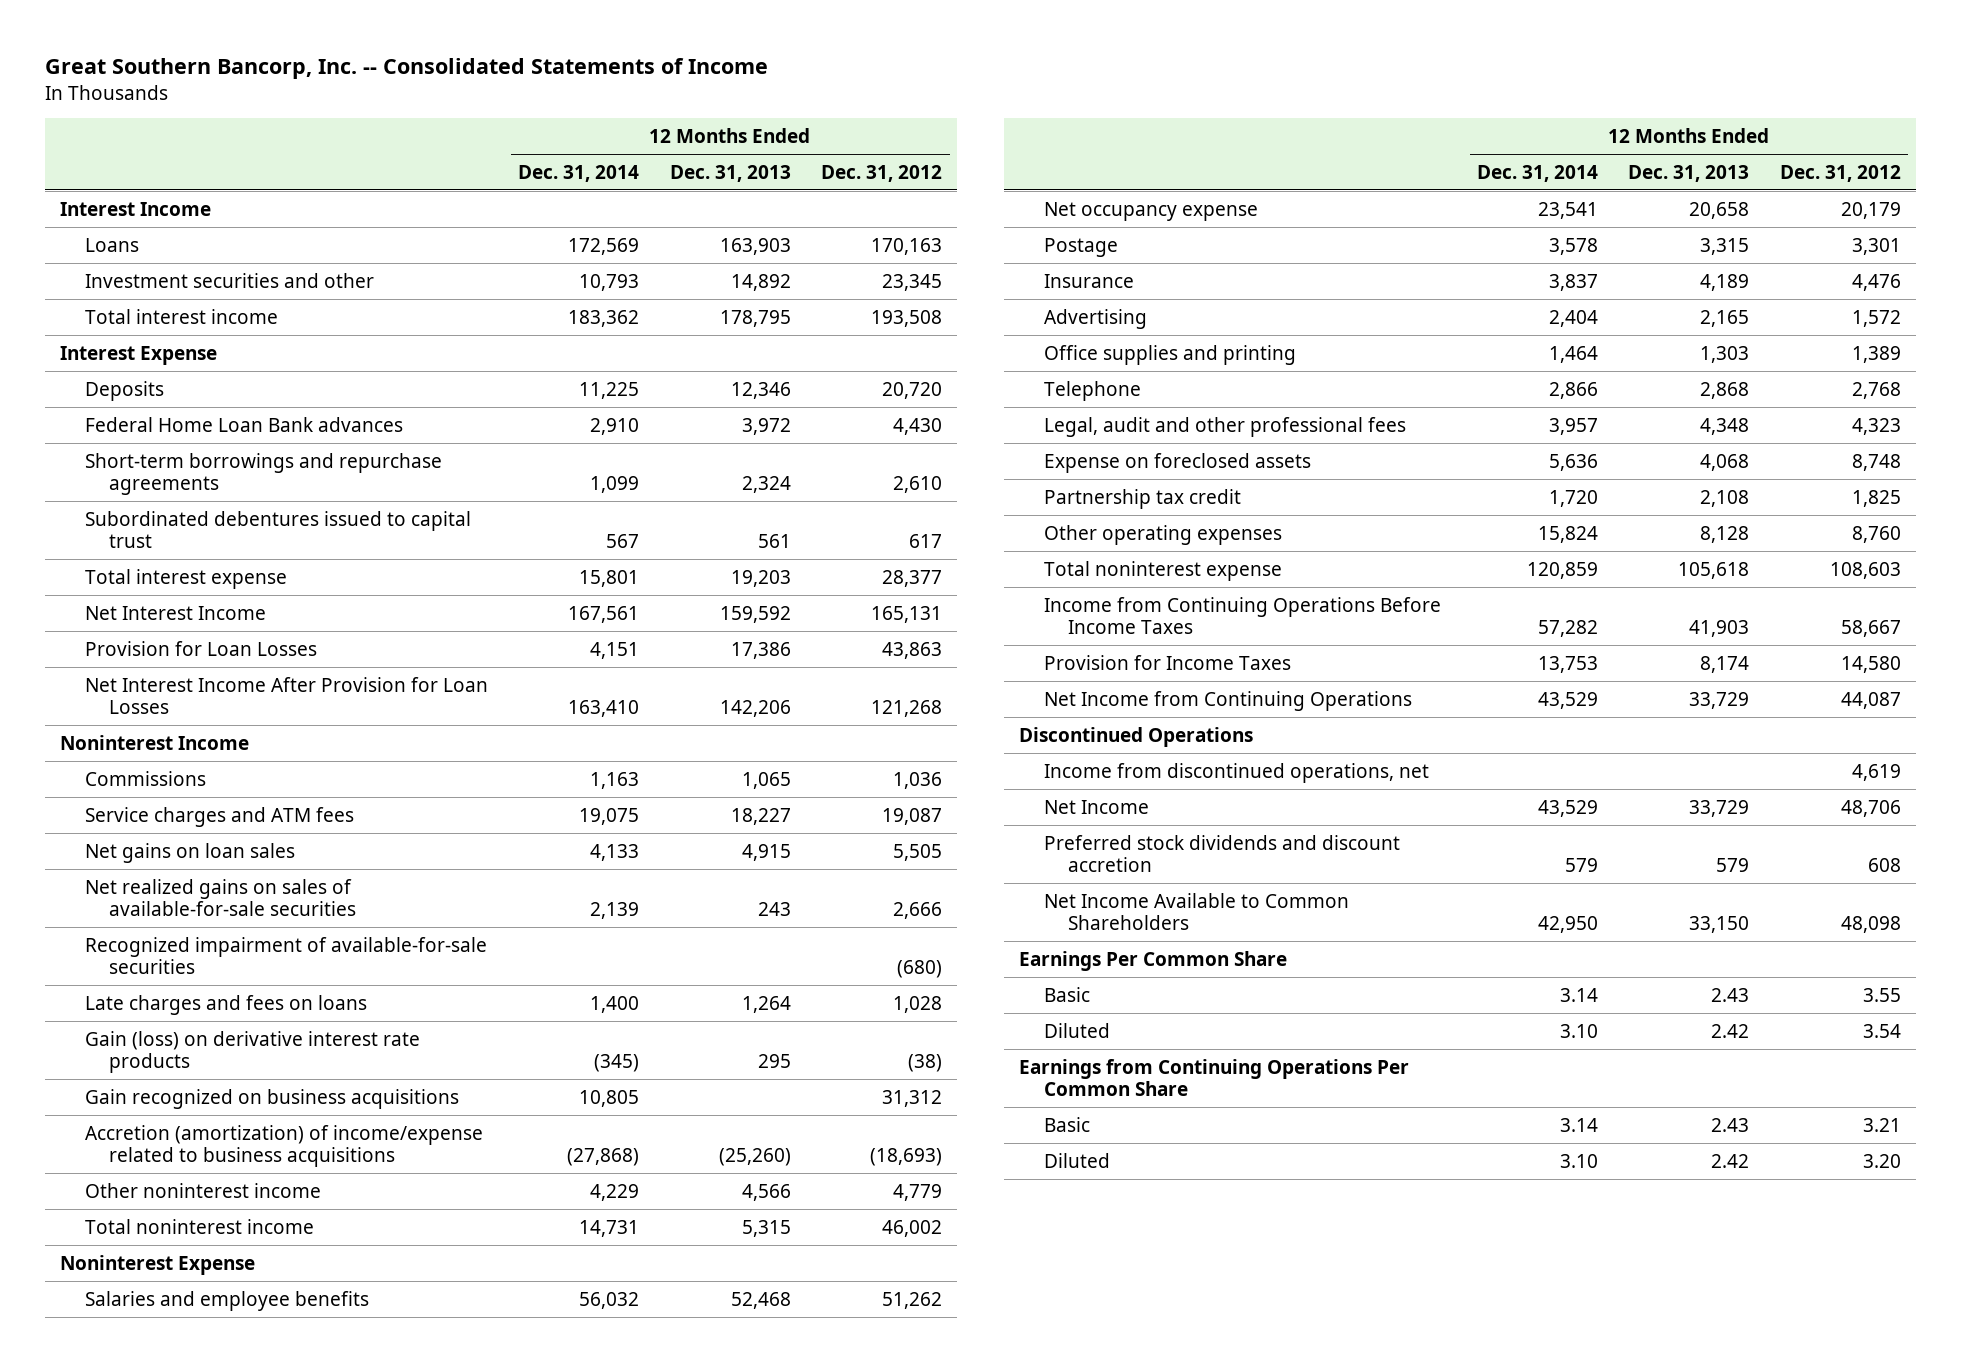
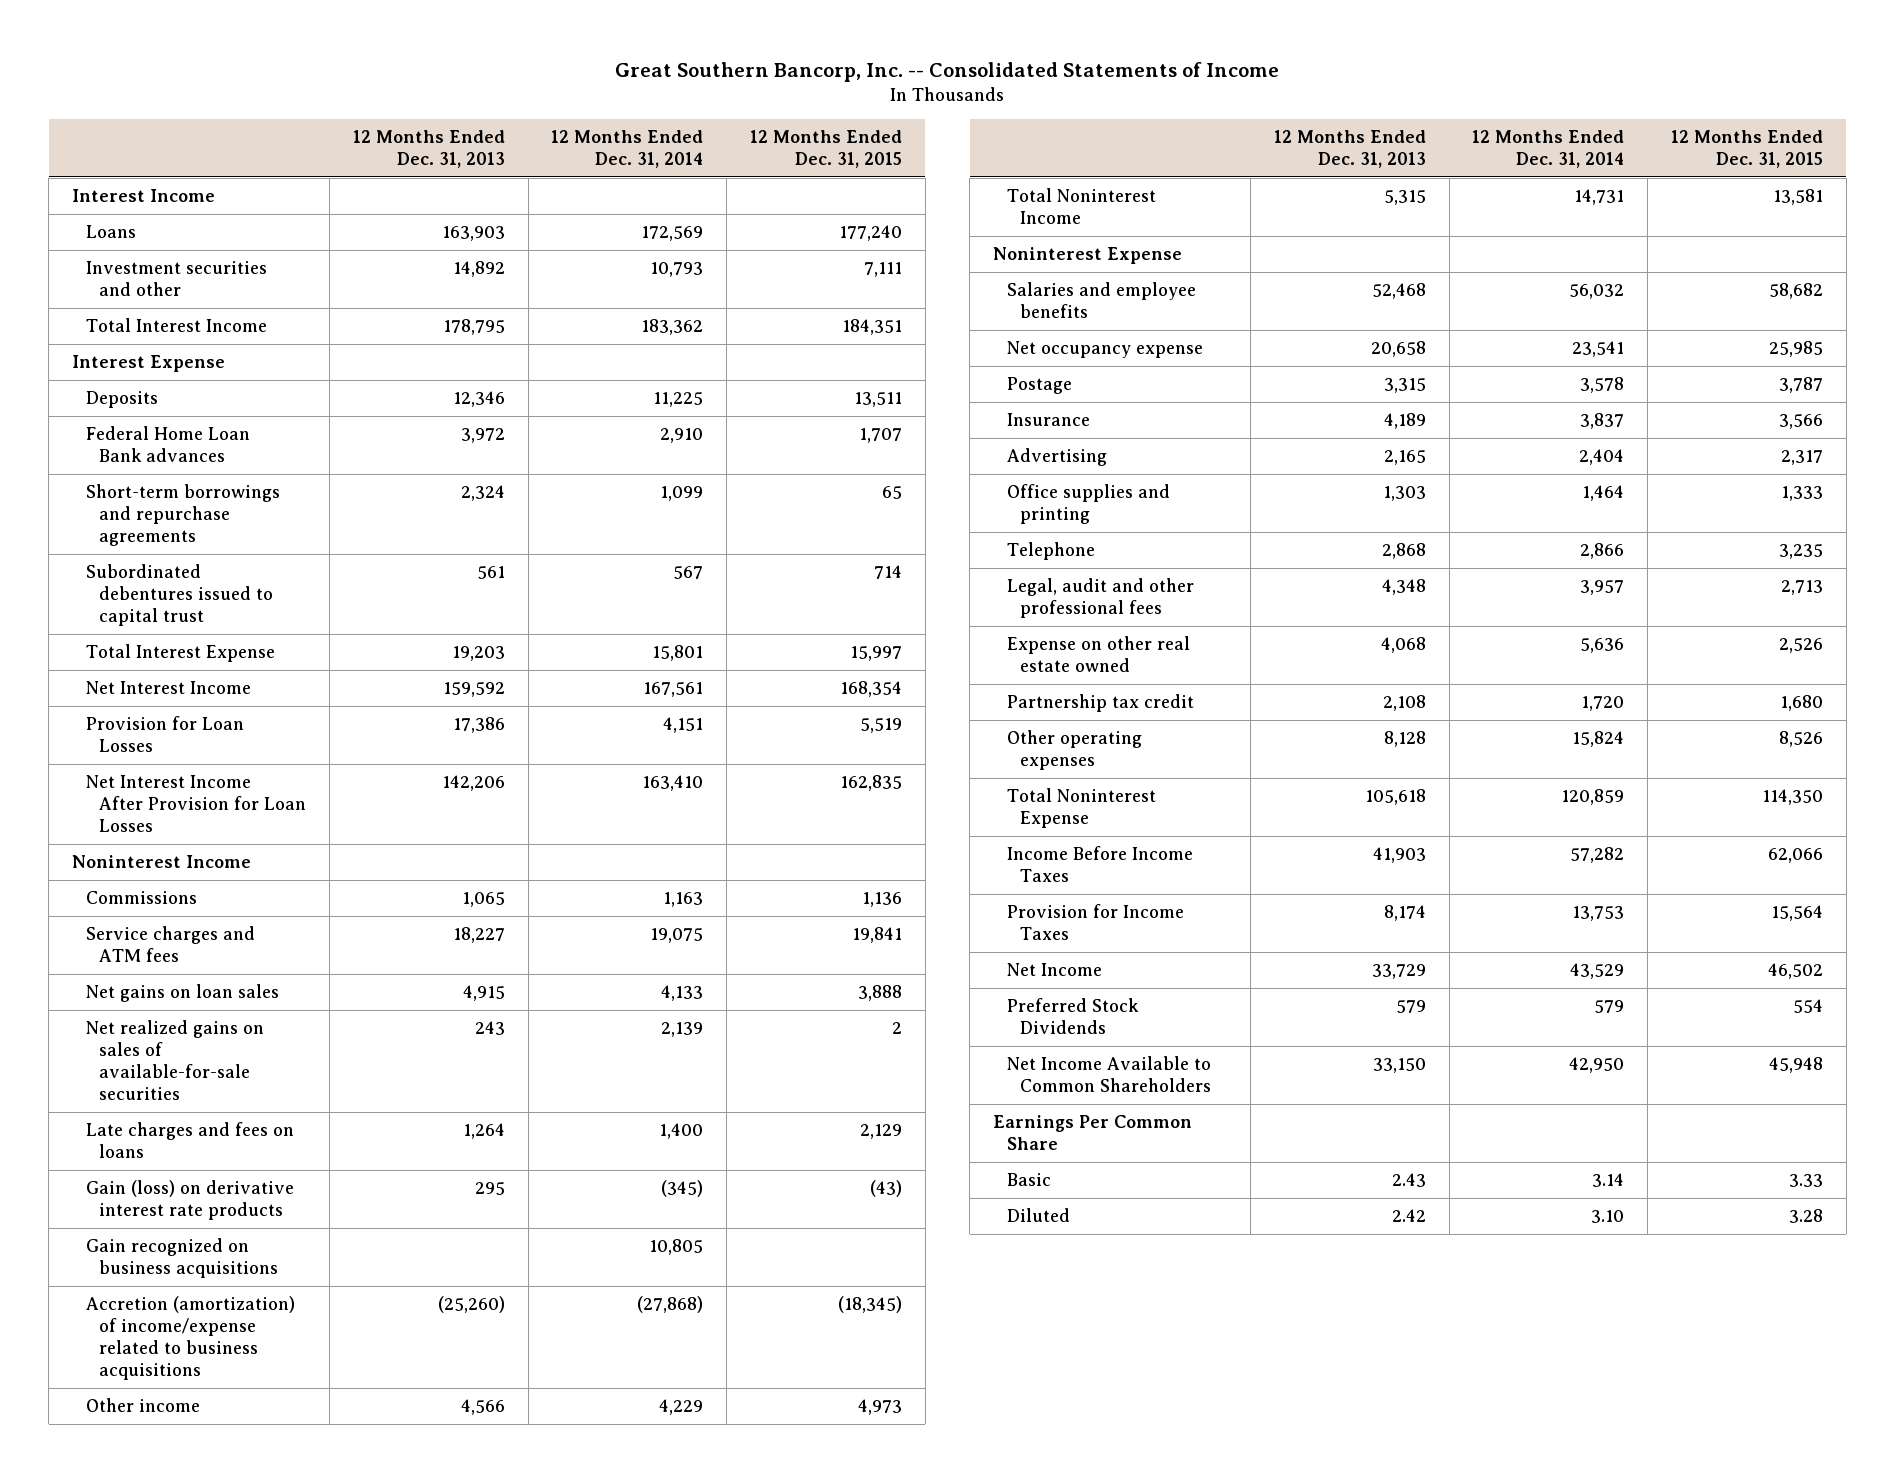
[820,164,942,182] Dec. 31, 2012 -> none
none -> [749,129,902,168] 12 Months Ended Dec. 31, 2015
[84,308,278,324] Total interest income -> [85,318,267,333] Total Interest Income
[84,568,287,589] Total interest expense -> [85,644,275,663] Total Interest Expense
[84,936,487,974] Recognized impairment of available-for-sale securities -> none
[84,1182,321,1198] Other noninterest income -> [85,1398,200,1413] Other income
[84,1218,314,1234] Total noninterest income -> [1006,188,1156,225] Total Noninterest Income
[1043,452,1311,473] Expense on foreclosed assets -> [1006,636,1190,673] Expense on other real estate owned
[1043,560,1282,581] Total noninterest expense -> [1006,788,1156,829] Total Noninterest Expense
[1043,596,1441,634] Income from Continuing Operations Before Income Taxes -> [1006,846,1193,883] Income Before Income Taxes
[1043,690,1412,711] Net Income from Continuing Operations -> none
[1019,726,1254,747] Discontinued Operations -> none
[1043,762,1429,783] Income from discontinued operations, net -> none
[1043,834,1400,872] Preferred stock dividends and discount accretion -> [1006,998,1139,1035] Preferred Stock Dividends
[1019,1058,1410,1096] Earnings from Continuing Operations Per Common Share -> none
[1043,1116,1090,1132] Basic -> none
[1043,1152,1110,1168] Diluted -> none

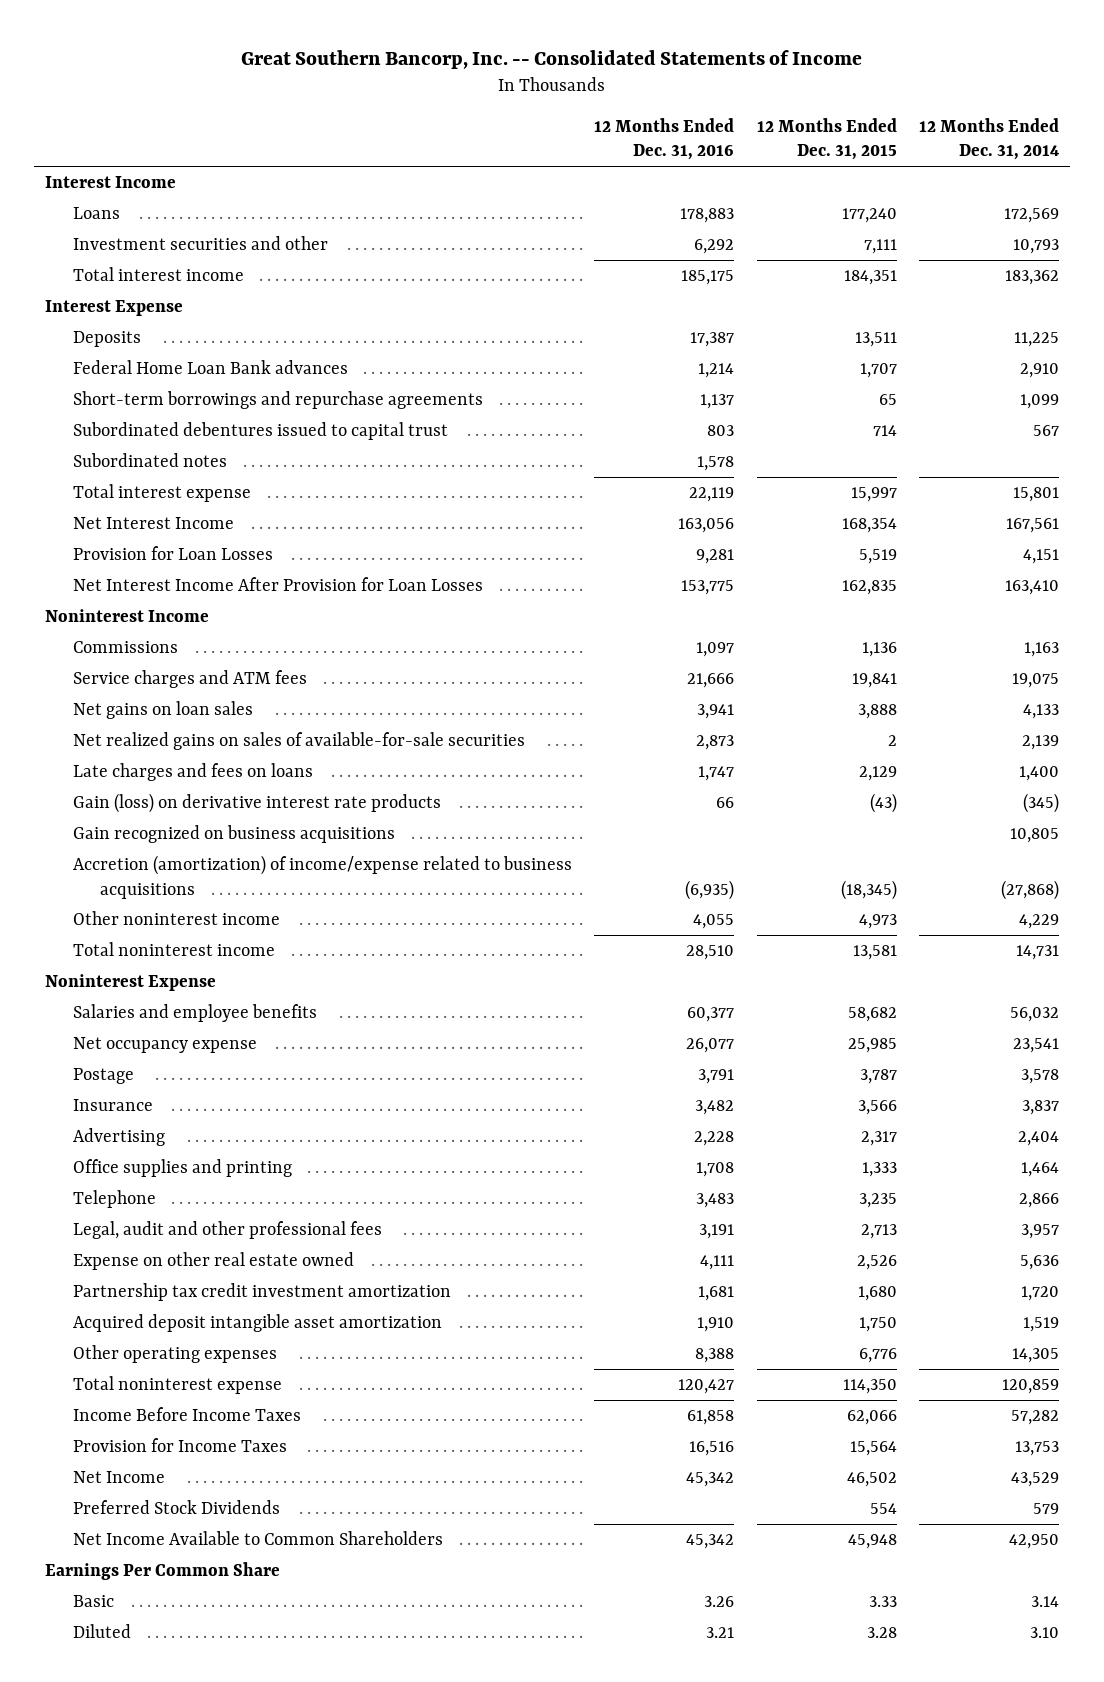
[352,129,505,168] 12 Months Ended Dec. 31, 2013 -> none
none -> [594,117,735,161] 12 Months Ended Dec. 31, 2016
[85,318,267,333] Total Interest Income -> [72,266,244,281] Total interest income
none -> [72,452,227,467] Subordinated notes
[85,644,275,663] Total Interest Expense -> [72,483,251,502] Total interest expense
[85,1398,200,1413] Other income -> [72,910,280,925] Other noninterest income
[1006,188,1156,225] Total Noninterest Income -> [72,941,275,956] Total noninterest income
[1006,694,1194,713] Partnership tax credit -> [72,1282,451,1301] Partnership tax credit investment amortization
none -> [72,1313,442,1332] Acquired deposit intangible asset amortization
[1572,731,1625,748] 15,824 -> [1012,1347,1060,1363] 14,305
[1779,731,1824,748] 8,526 -> [858,1347,897,1363] 6,776
[1006,788,1156,829] Total Noninterest Expense -> [72,1375,282,1394] Total noninterest expense

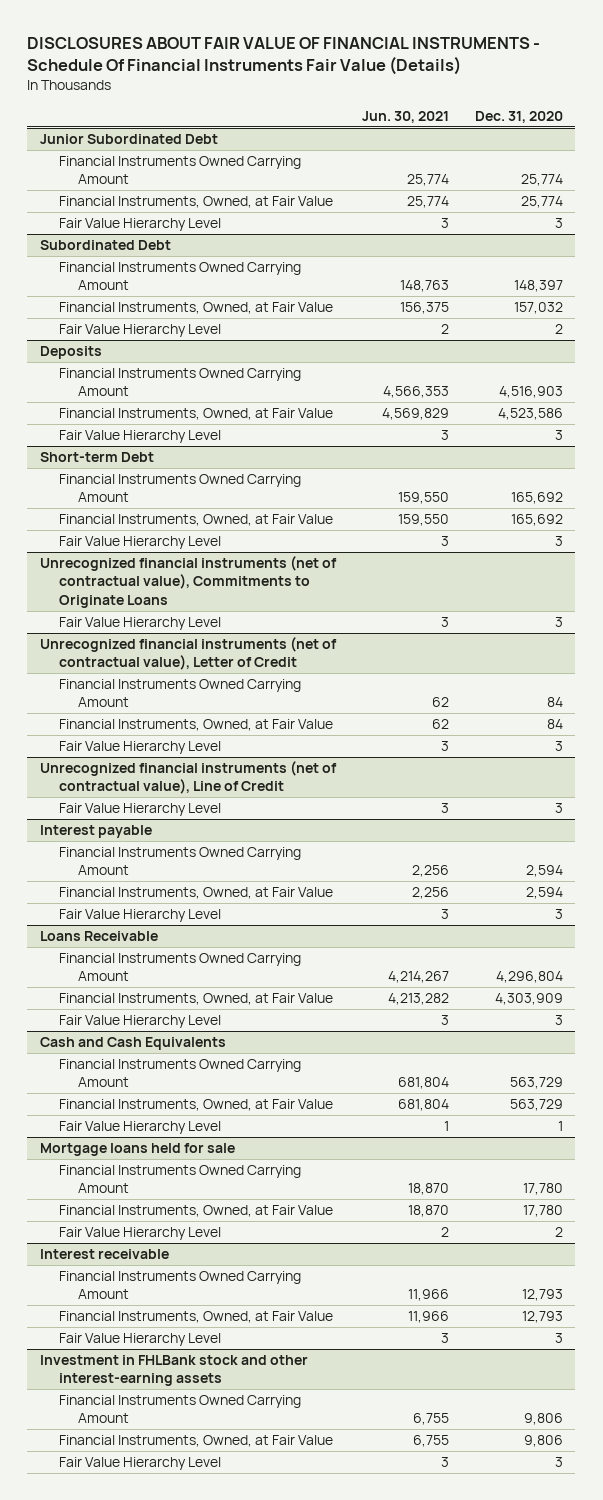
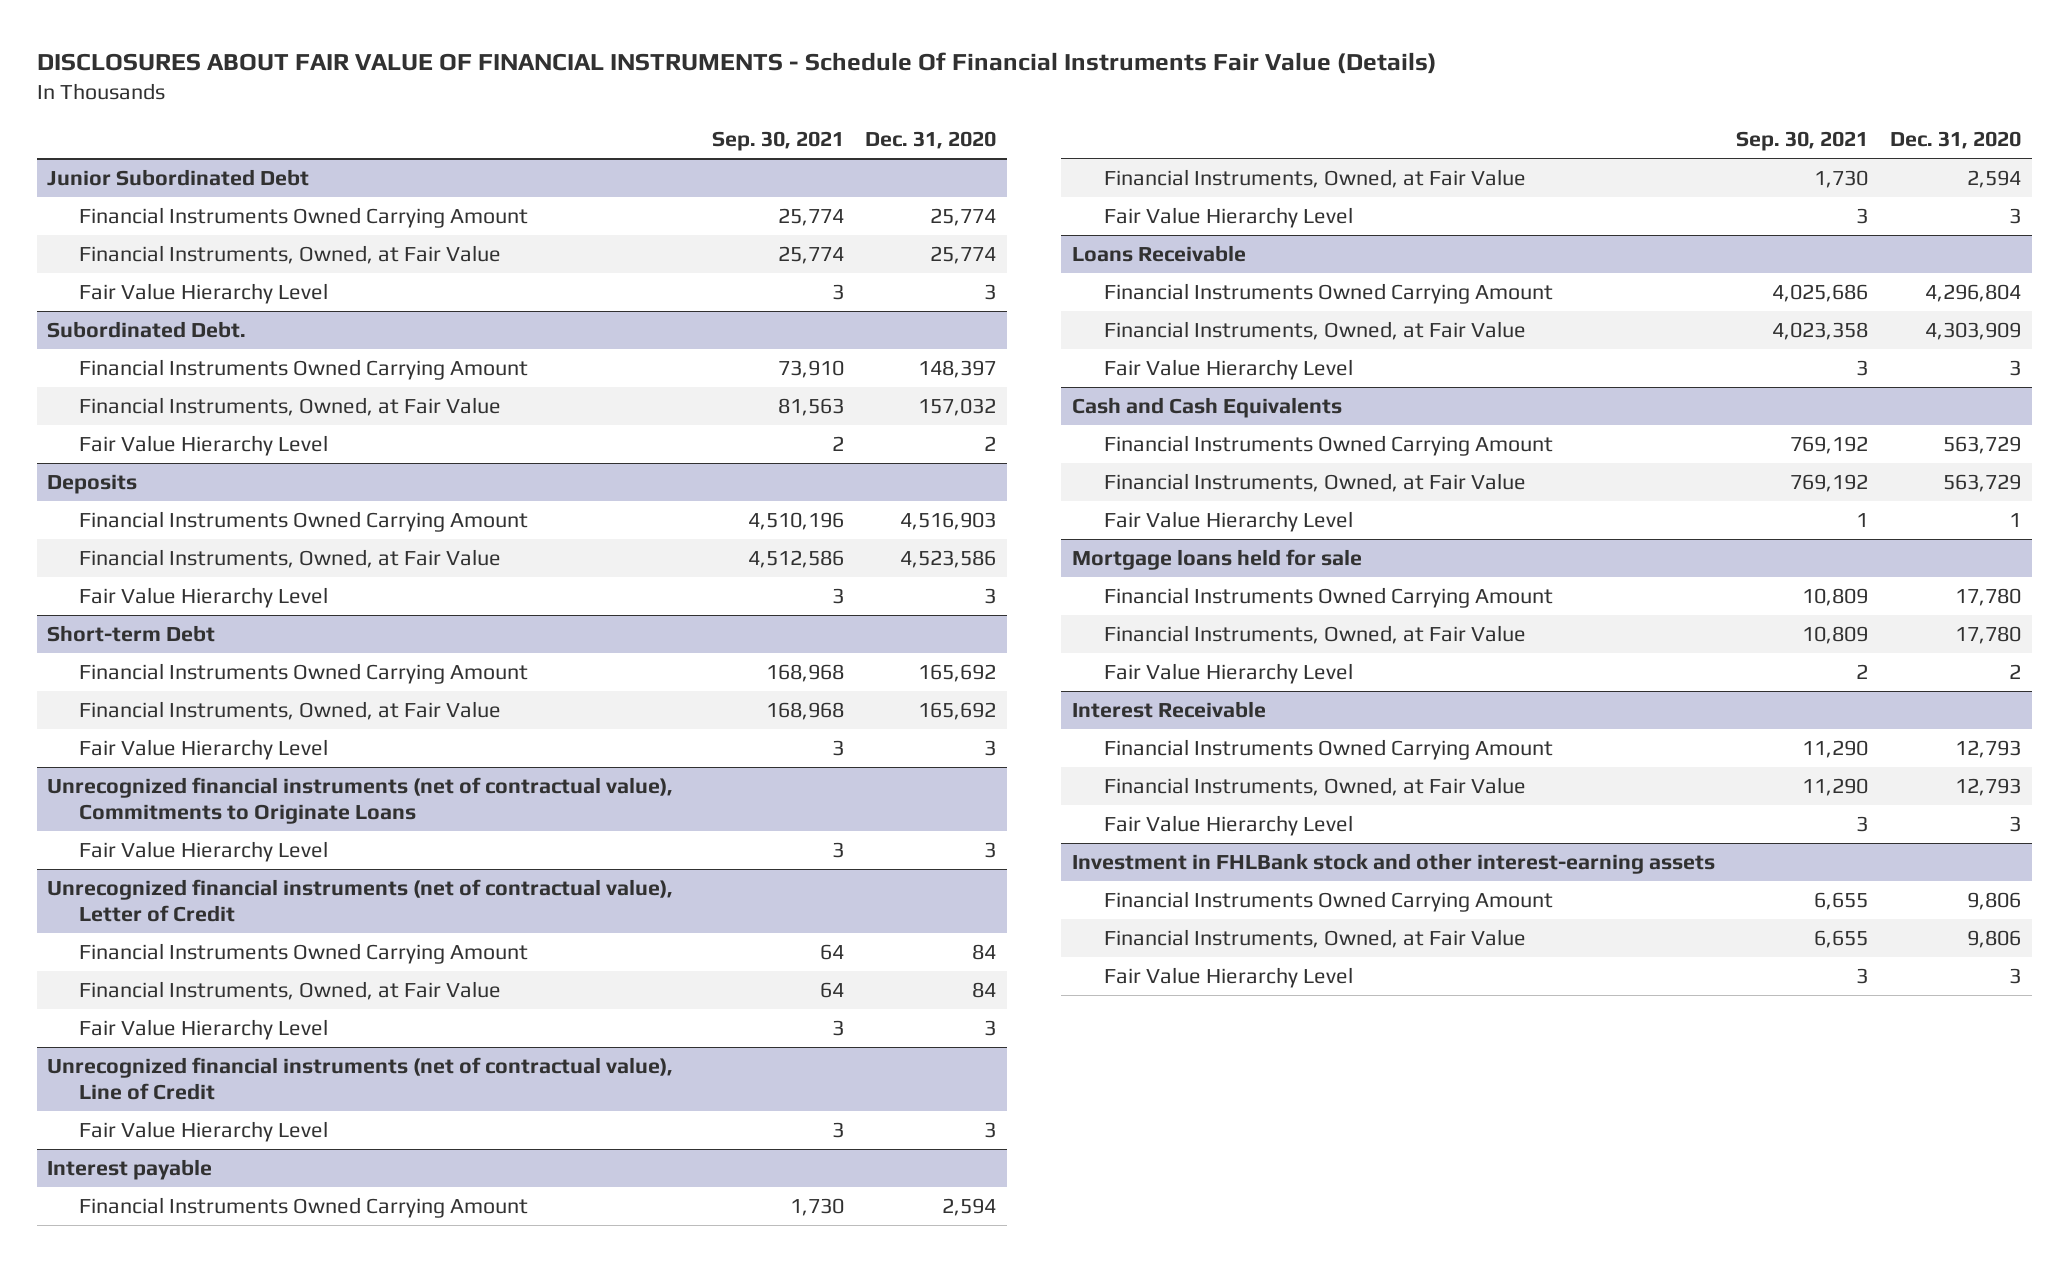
[361,110,449,123] Jun. 30, 2021 -> none
none -> [711,131,844,152] Sep. 30, 2021
[40,240,172,251] Subordinated Debt -> [47,320,247,338] Subordinated Debt.
[40,1249,170,1260] Interest receivable -> [1071,700,1266,718] Interest Receivable

